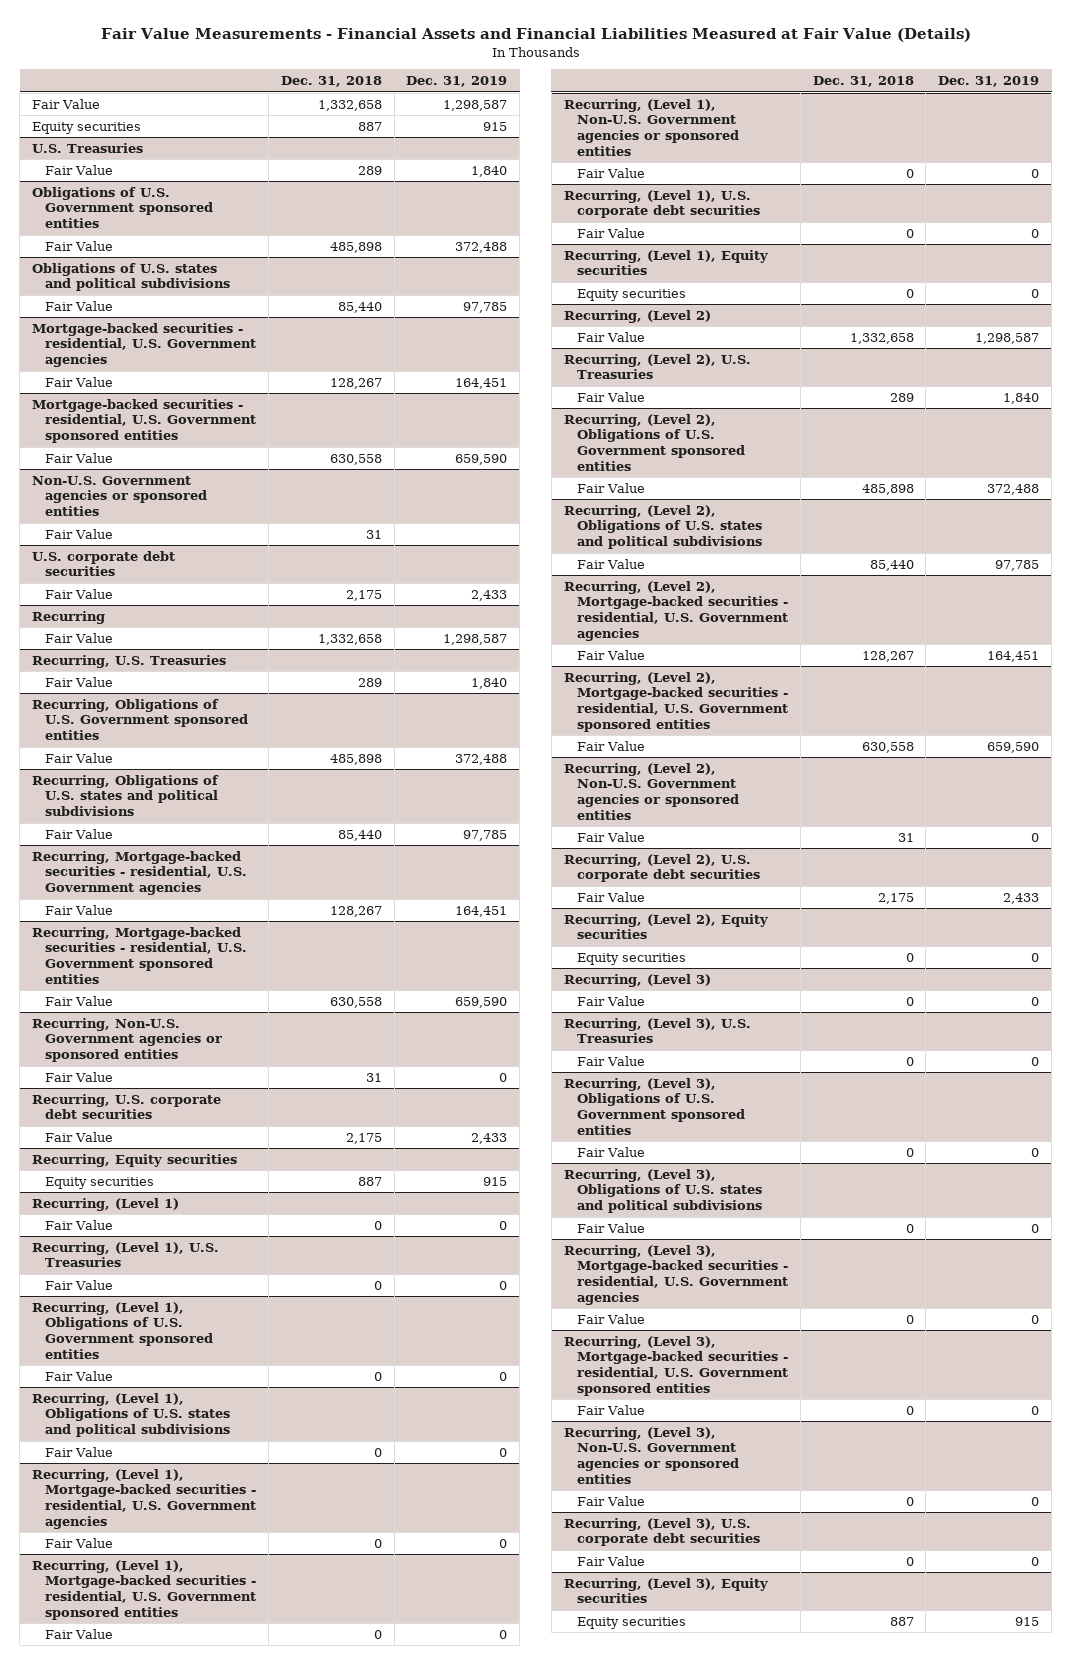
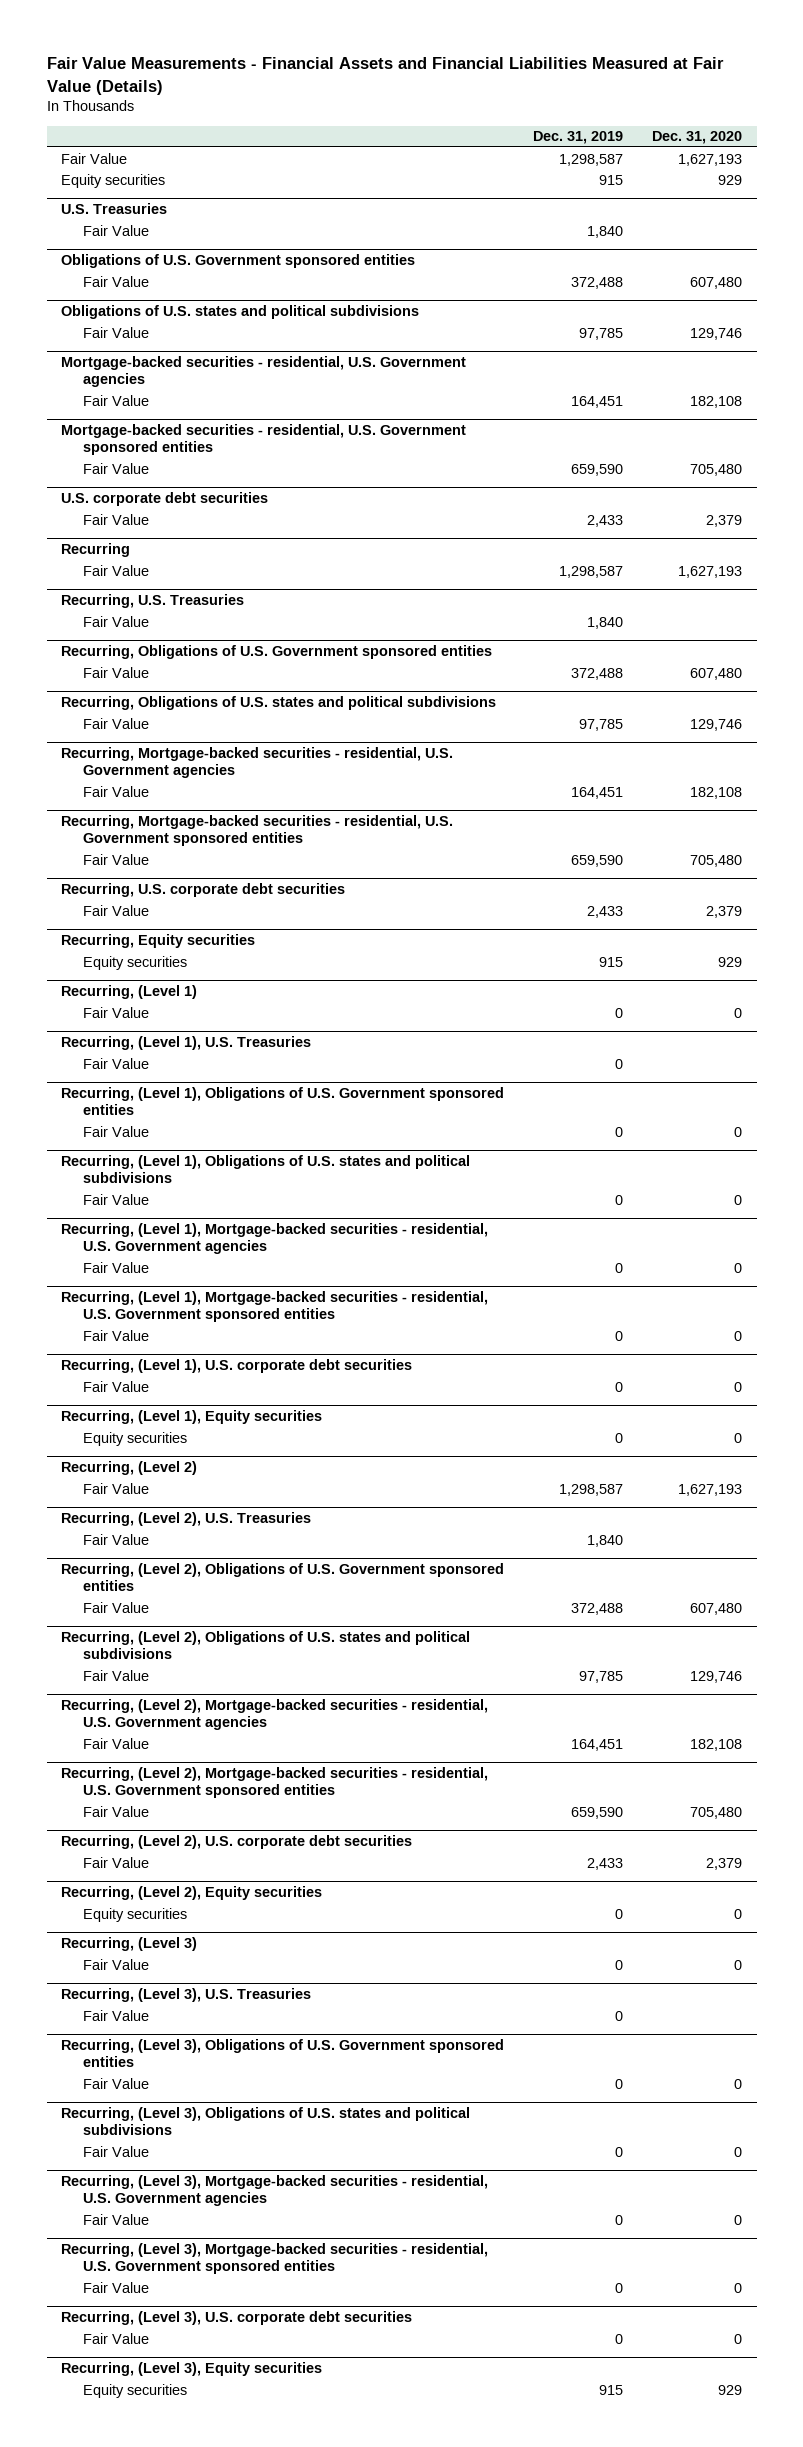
[280,76,382,88] Dec. 31, 2018 -> none
none -> [652,131,743,145] Dec. 31, 2020
[31,475,208,517] Non-U.S. Government agencies or sponsored entities -> none
[45,528,114,539] Fair Value -> none
[31,1017,223,1063] Recurring, Non-U.S. Government agencies or sponsored entities -> none
[45,1071,114,1082] Fair Value -> none
[563,98,740,156] Recurring, (Level 1), Non-U.S. Government agencies or sponsored entities -> none
[577,167,646,178] Fair Value -> none
[563,762,740,820] Recurring, (Level 2), Non-U.S. Government agencies or sponsored entities -> none
[577,831,646,842] Fair Value -> none
[563,1426,740,1484] Recurring, (Level 3), Non-U.S. Government agencies or sponsored entities -> none
[577,1495,646,1506] Fair Value -> none

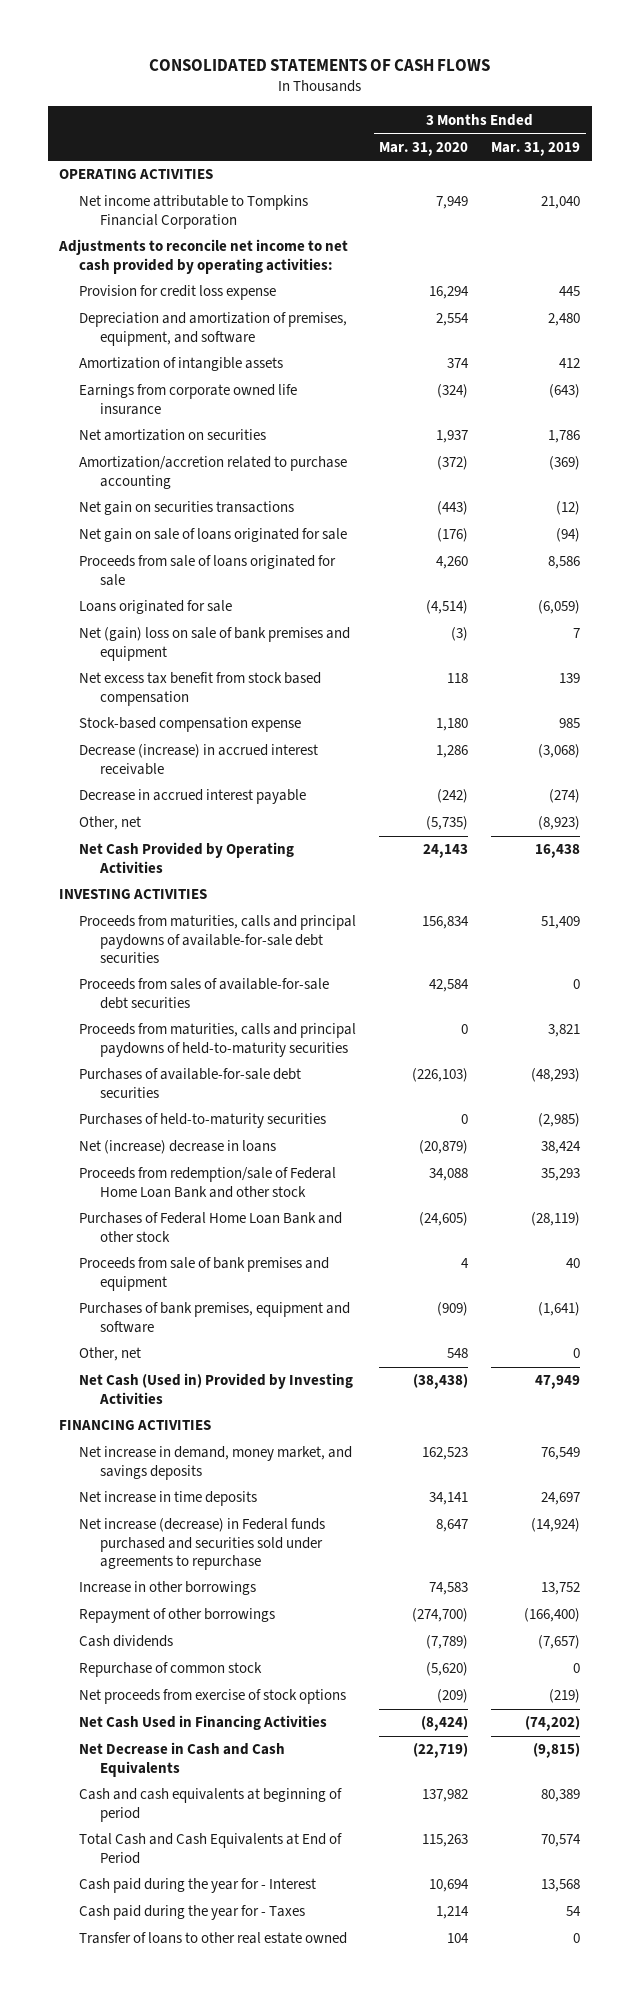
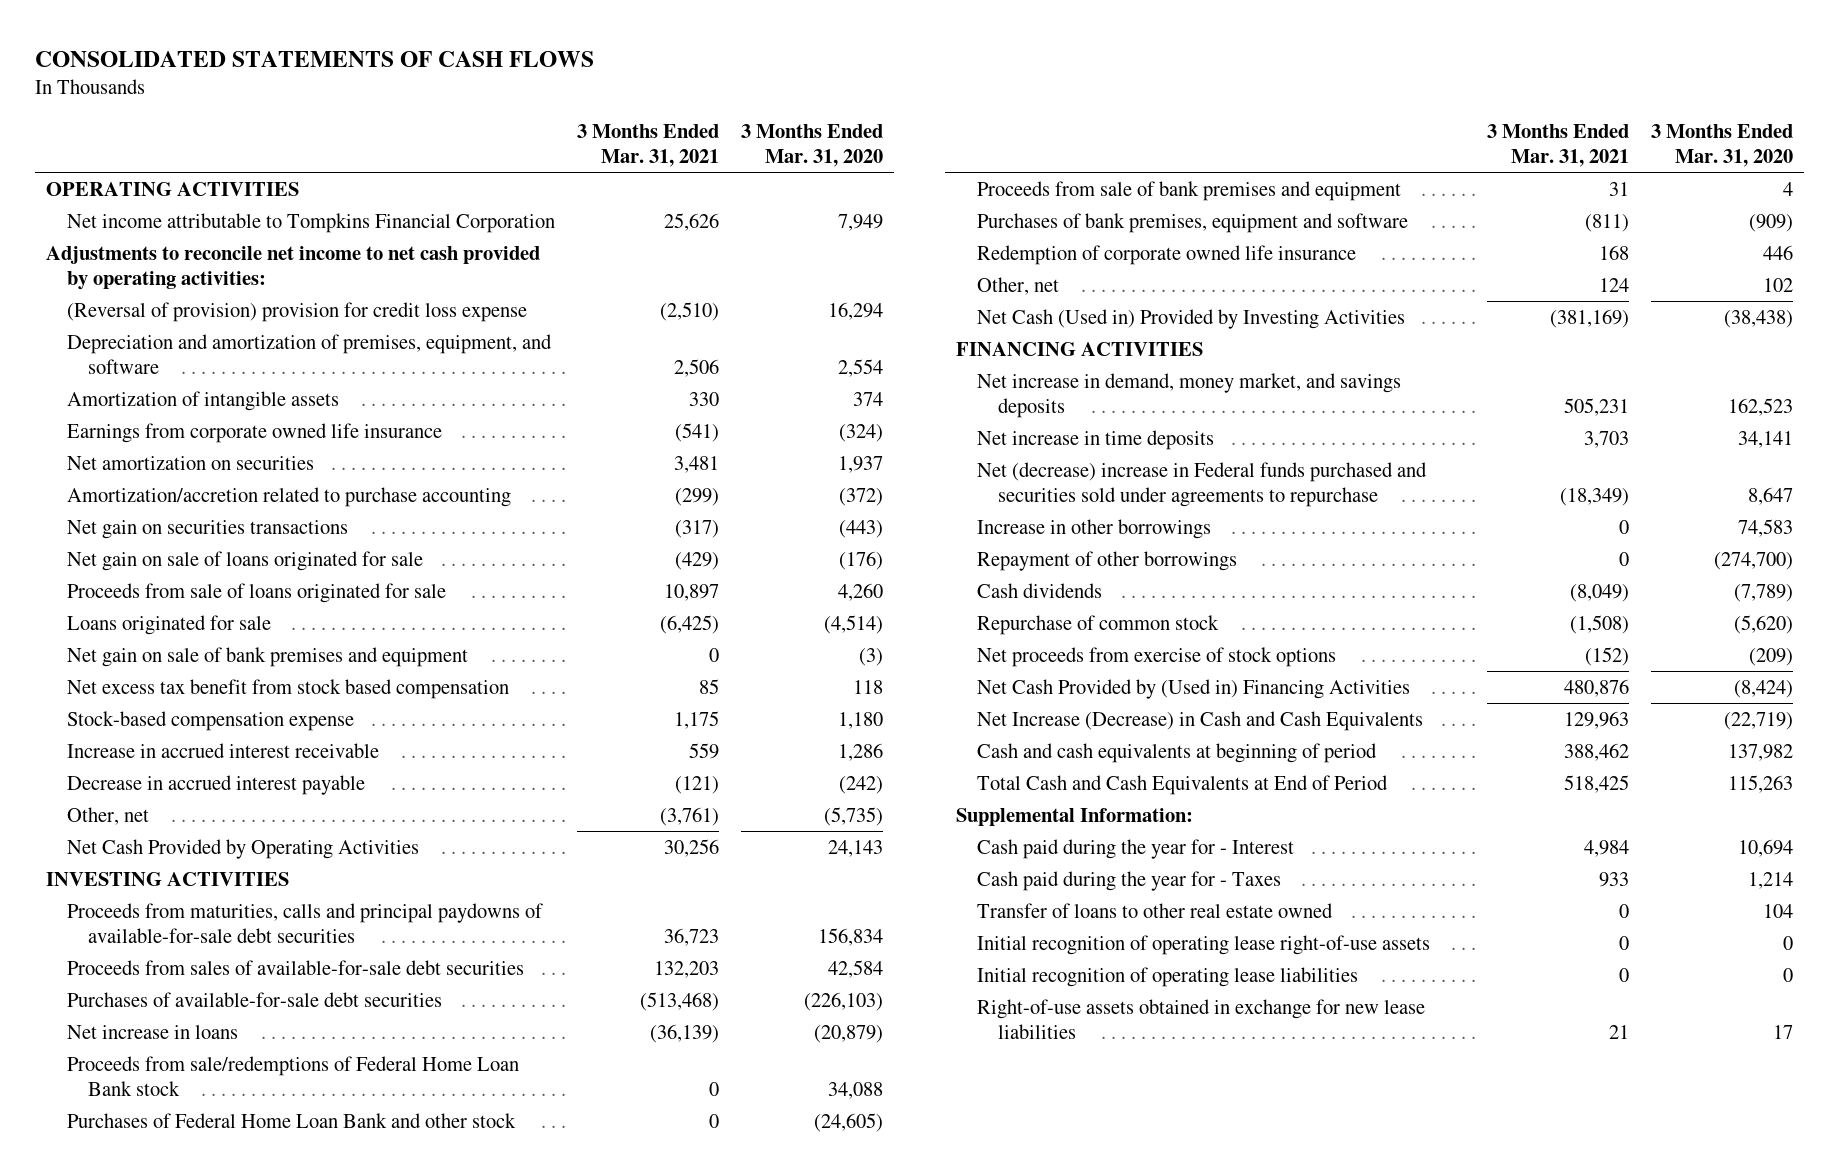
[491,141,581,156] Mar. 31, 2019 -> none
none -> [577,123,720,167] 3 Months Ended Mar. 31, 2021
[79,285,277,301] Provision for credit loss expense -> [67,301,528,322] (Reversal of provision) provision for credit loss expense
[79,627,351,661] Net (gain) loss on sale of bank premises and equipment -> [67,646,469,667] Net gain on sale of bank premises and equipment
[79,744,319,775] Decrease (increase) in accrued interest receivable -> [67,742,380,758] Increase in accrued interest receivable
[79,1023,357,1057] Proceeds from maturities, calls and principal paydowns of held-to-maturity securities -> none
[79,1113,327,1129] Purchases of held-to-maturity securities -> none
[79,1140,277,1155] Net (increase) decrease in loans -> [67,1024,239,1039] Net increase in loans
[79,1167,337,1198] Proceeds from redemption/sale of Federal Home Loan Bank and other stock -> [67,1055,520,1096] Proceeds from sale/redemptions of Federal Home Loan Bank stock
none -> [977,244,1357,265] Redemption of corporate owned life insurance
[447,1348,469,1359] 548 -> [1762,277,1793,292] 102
[79,1518,326,1570] Net increase (decrease) in Federal funds purchased and securities sold under agreements to repurchase -> [977,461,1428,507] Net (decrease) increase in Federal funds purchased and securities sold under agreements to repurchase
[79,1715,328,1731] Net Cash Used in Financing Activities -> [977,678,1411,699] Net Cash Provided by (Used in) Financing Activities
[79,1742,286,1777] Net Decrease in Cash and Cash Equivalents -> [977,710,1424,731] Net Increase (Decrease) in Cash and Cash Equivalents
none -> [955,807,1193,826] Supplemental Information:
none -> [977,934,1431,955] Initial recognition of operating lease right-of-use assets
none -> [977,966,1359,987] Initial recognition of operating lease liabilities
none -> [977,998,1426,1039] Right-of-use assets obtained in exchange for new lease liabilities

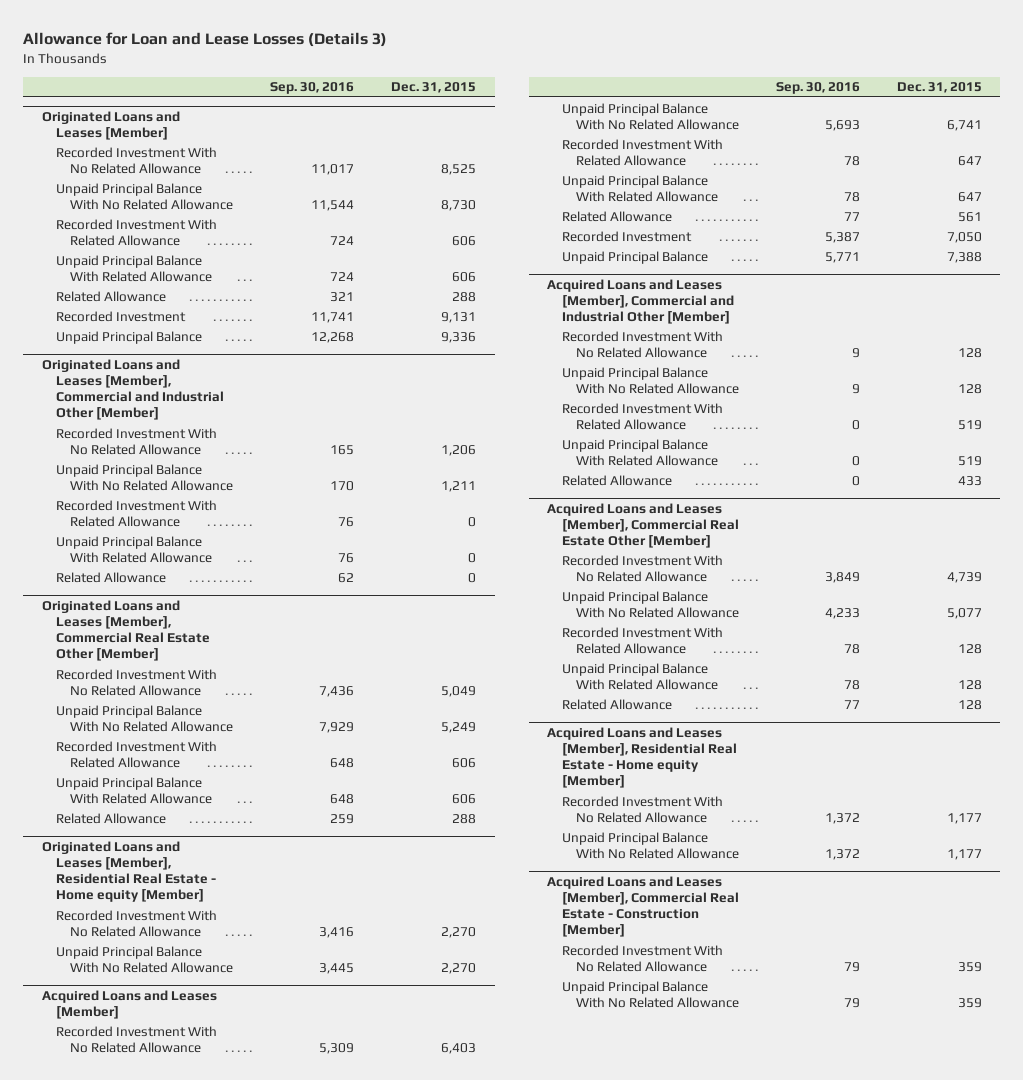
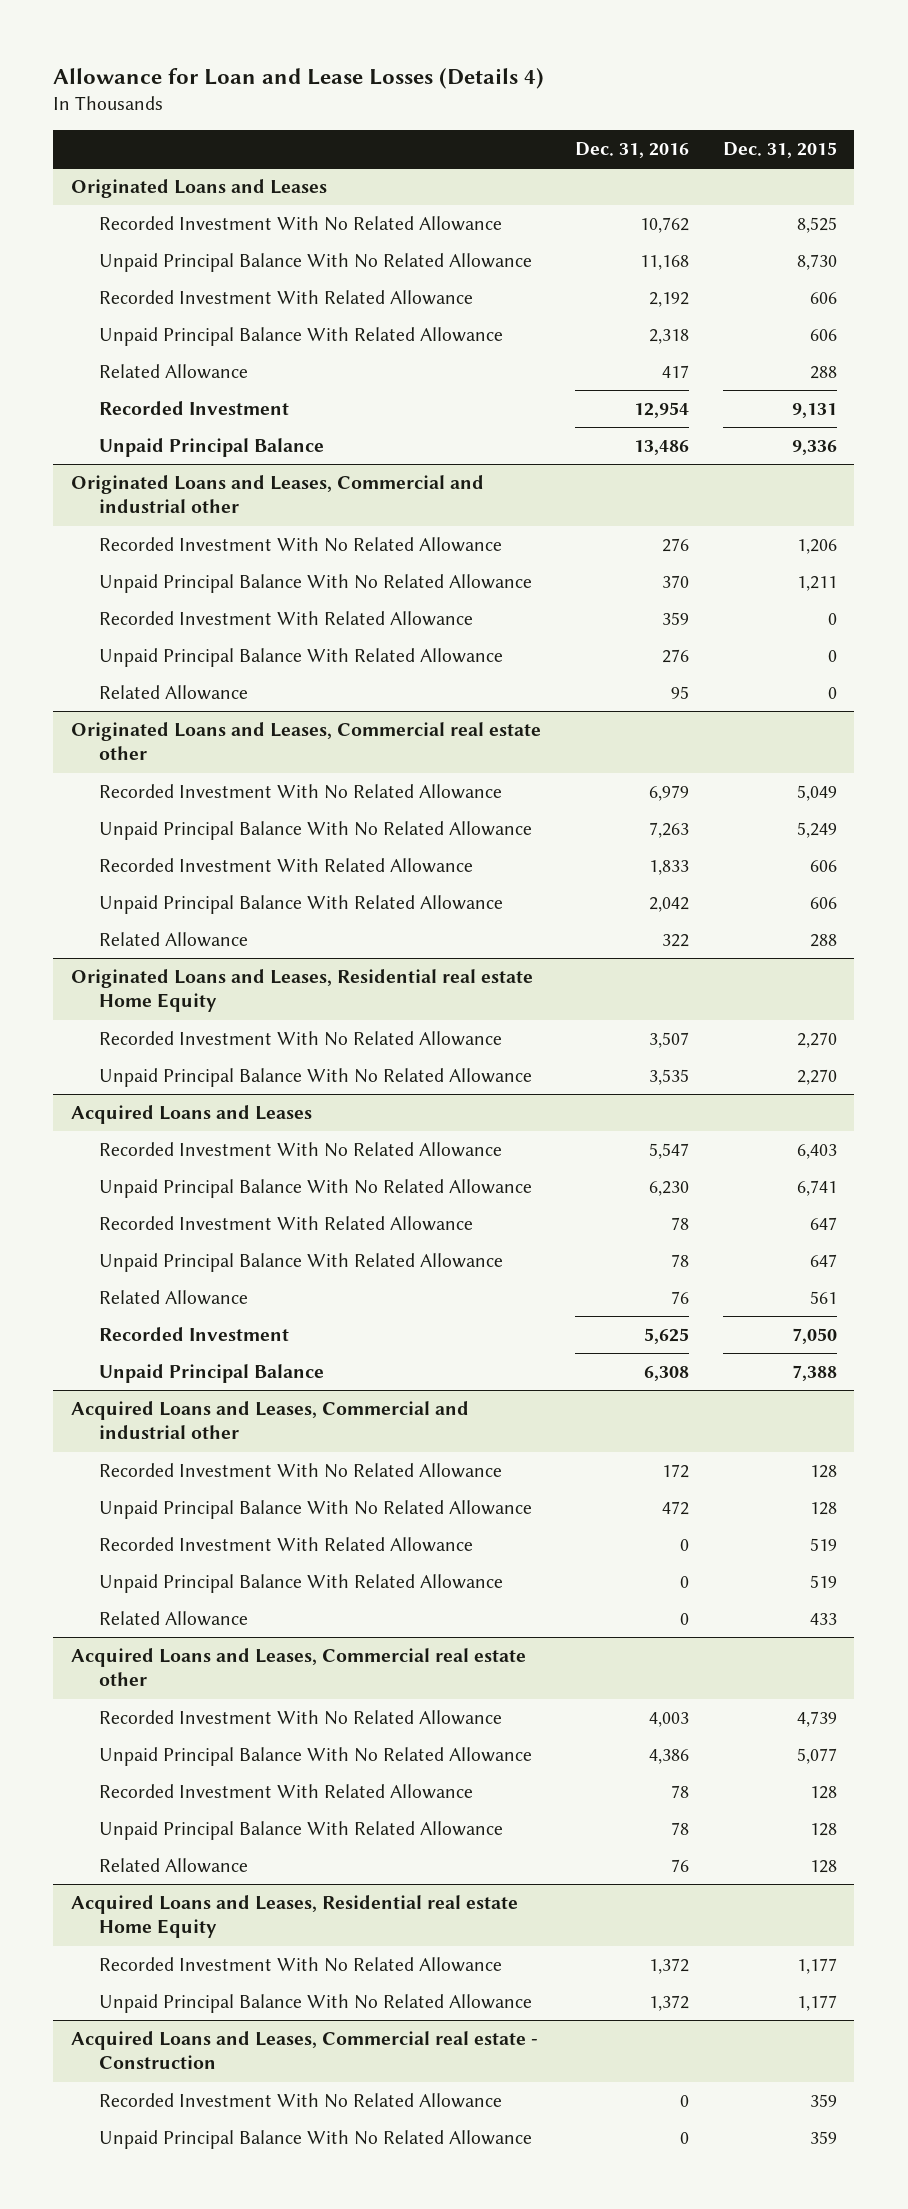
[23,32,388,48] Allowance for Loan and Lease Losses (Details 3) -> [53,67,545,89] Allowance for Loan and Lease Losses (Details 4)
[270,82,355,95] Sep. 30, 2016 -> none
none -> [574,141,689,158] Dec. 31, 2016
[41,110,180,140] Originated Loans and Leases [Member] -> [70,179,327,199] Originated Loans and Leases
[41,358,224,421] Originated Loans and Leases [Member], Commercial and Industrial Other [Member] -> [70,475,484,514] Originated Loans and Leases, Commercial and industrial other
[41,599,210,662] Originated Loans and Leases [Member], Commercial Real Estate Other [Member] -> [70,722,541,761] Originated Loans and Leases, Commercial real estate other
[41,840,216,903] Originated Loans and Leases [Member], Residential Real Estate - Home equity [Member] -> [70,969,533,1013] Originated Loans and Leases, Residential real estate Home Equity
[41,989,217,1019] Acquired Loans and Leases [Member] -> [70,1105,312,1125] Acquired Loans and Leases
[547,278,734,324] Acquired Loans and Leases [Member], Commercial and Industrial Other [Member] -> [70,1401,469,1440] Acquired Loans and Leases, Commercial and industrial other
[547,502,739,548] Acquired Loans and Leases [Member], Commercial Real Estate Other [Member] -> [70,1648,526,1687] Acquired Loans and Leases, Commercial real estate other
[547,726,737,789] Acquired Loans and Leases [Member], Residential Real Estate - Home equity [Member] -> [70,1895,518,1939] Acquired Loans and Leases, Residential real estate Home Equity
[547,875,739,938] Acquired Loans and Leases [Member], Commercial Real Estate - Construction [Member] -> [70,2031,538,2070] Acquired Loans and Leases, Commercial real estate - Construction

